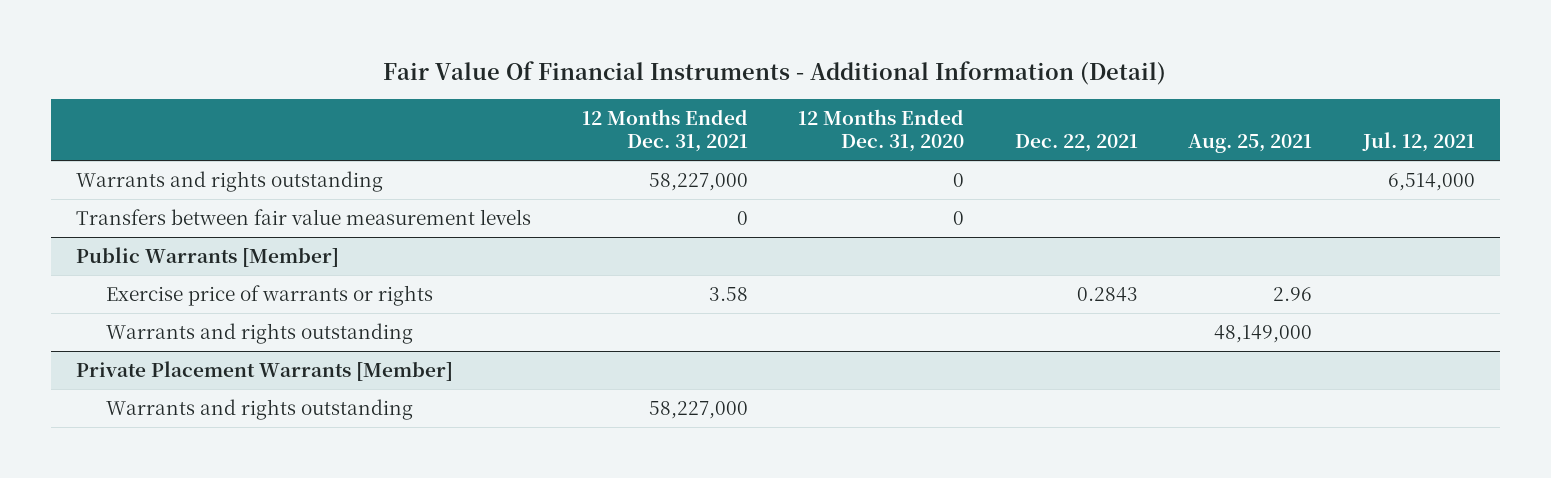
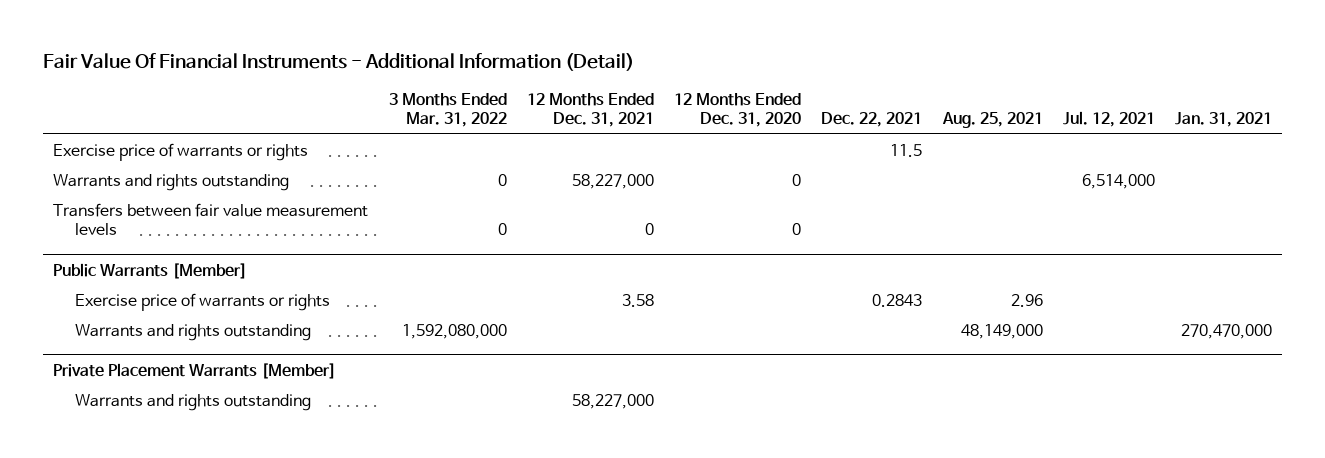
none -> [388,92,507,128] 3 Months Ended Mar. 31, 2022
none -> [1175,112,1273,128] Jan. 31, 2021
none -> [53,142,309,161] Exercise price of warrants or rights

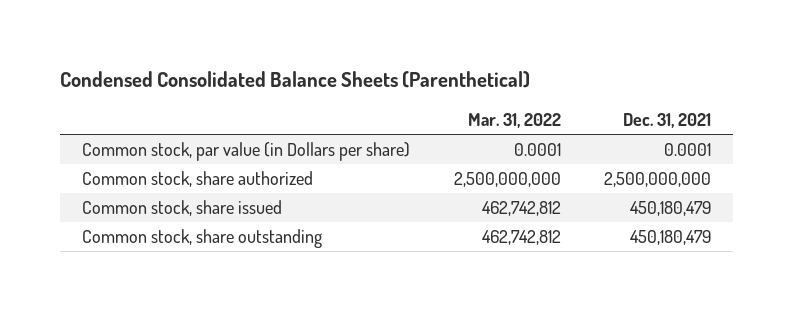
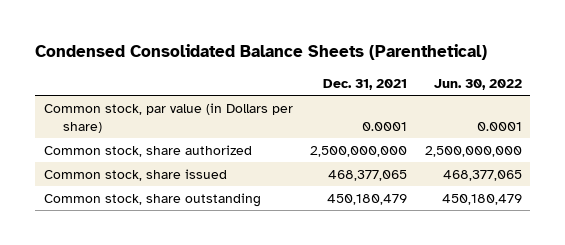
[467,113,561,129] Mar. 31, 2022 -> none
none -> [433,79,522,91] Jun. 30, 2022
[630,200,712,216] 450,180,479 -> [328,169,408,181] 468,377,065

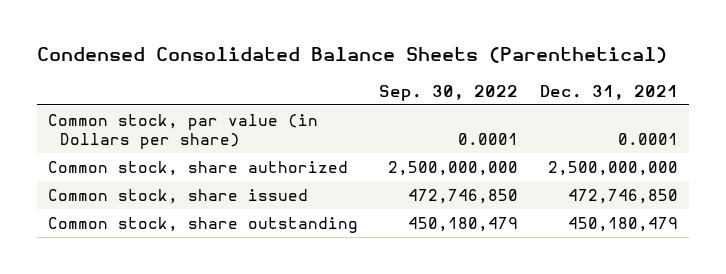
[433,79,522,91] Jun. 30, 2022 -> none
none -> [379,84,519,101] Sep. 30, 2022
[328,169,408,181] 468,377,065 -> [568,188,679,204] 472,746,850

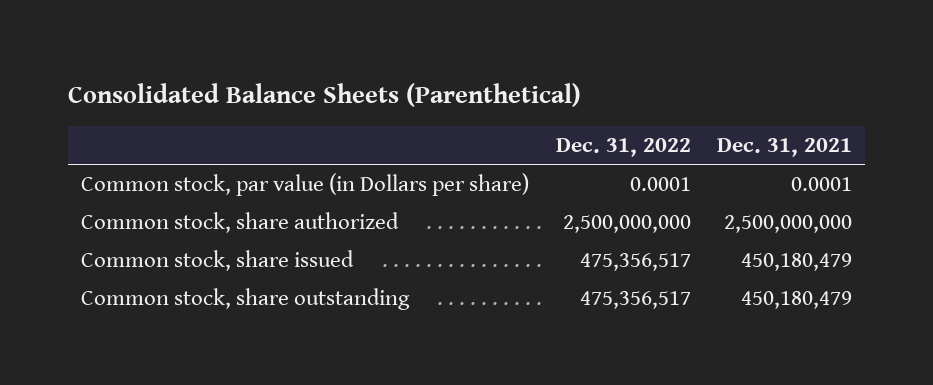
[37,47,668,64] Condensed Consolidated Balance Sheets (Parenthetical) -> [67,82,581,107] Consolidated Balance Sheets (Parenthetical)
[379,84,519,101] Sep. 30, 2022 -> none
none -> [555,137,691,157] Dec. 31, 2022
[568,188,679,204] 472,746,850 -> [741,253,853,272] 450,180,479

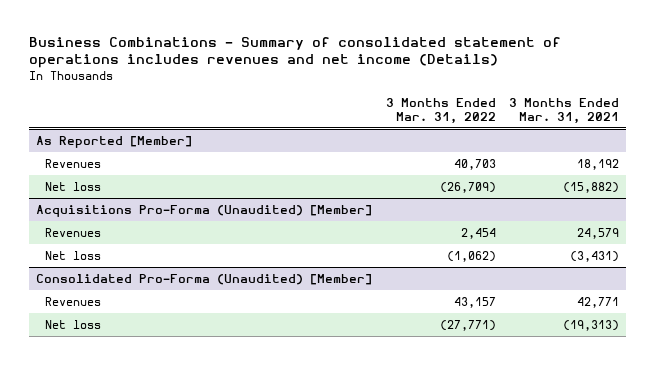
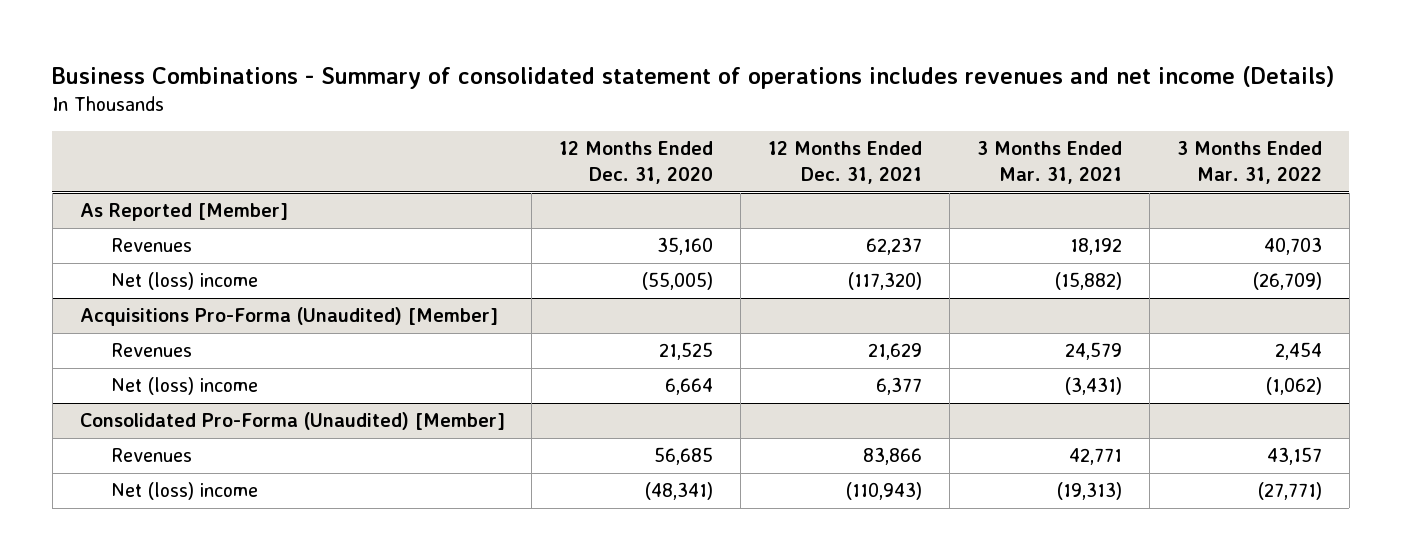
none -> [559,141,714,185] 12 Months Ended Dec. 31, 2020
none -> [768,141,923,185] 12 Months Ended Dec. 31, 2021
[44,181,101,191] Net loss -> [110,272,258,291] Net (loss) income
[44,250,101,260] Net loss -> [110,377,258,396] Net (loss) income
[44,319,101,329] Net loss -> [110,482,258,501] Net (loss) income

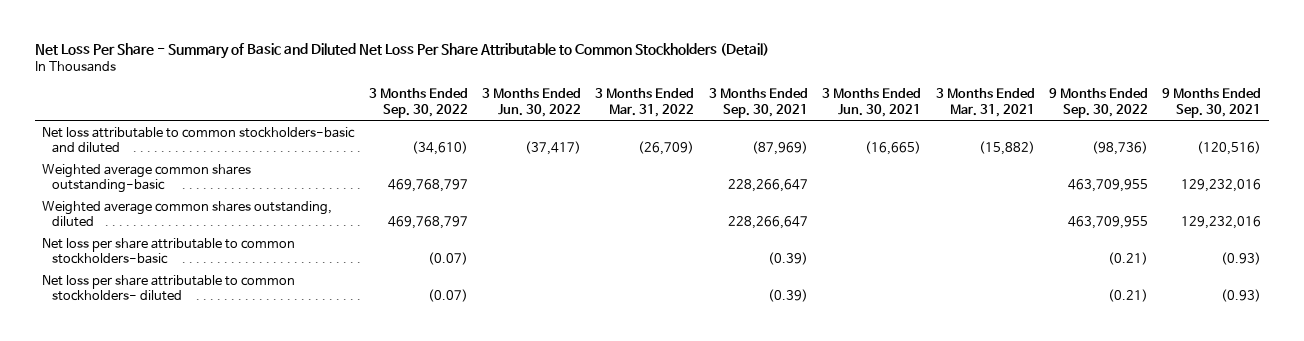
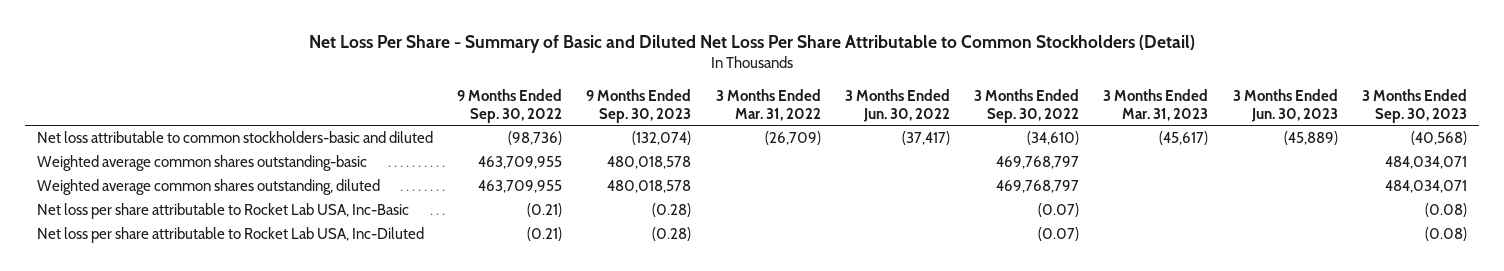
[708,88,808,118] 3 Months Ended Sep. 30, 2021 -> none
[822,88,922,117] 3 Months Ended Jun. 30, 2021 -> none
[935,88,1035,117] 3 Months Ended Mar. 31, 2021 -> none
[1162,88,1262,118] 9 Months Ended Sep. 30, 2021 -> none
none -> [586,88,692,123] 9 Months Ended Sep. 30, 2023
none -> [1103,88,1209,121] 3 Months Ended Mar. 31, 2023
none -> [1232,88,1338,122] 3 Months Ended Jun. 30, 2023
none -> [1362,88,1468,123] 3 Months Ended Sep. 30, 2023
[42,237,296,264] Net loss per share attributable to common stockholders-basic -> [36,203,409,220] Net loss per share attributable to Rocket Lab USA, Inc-Basic
[42,274,296,301] Net loss per share attributable to common stockholders- diluted -> [36,227,424,244] Net loss per share attributable to Rocket Lab USA, Inc-Diluted

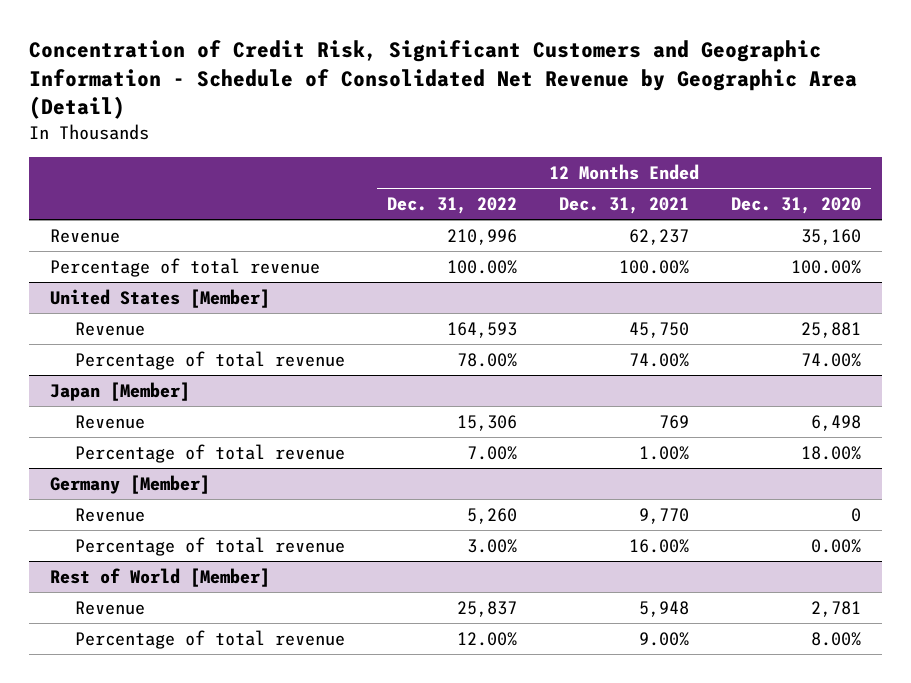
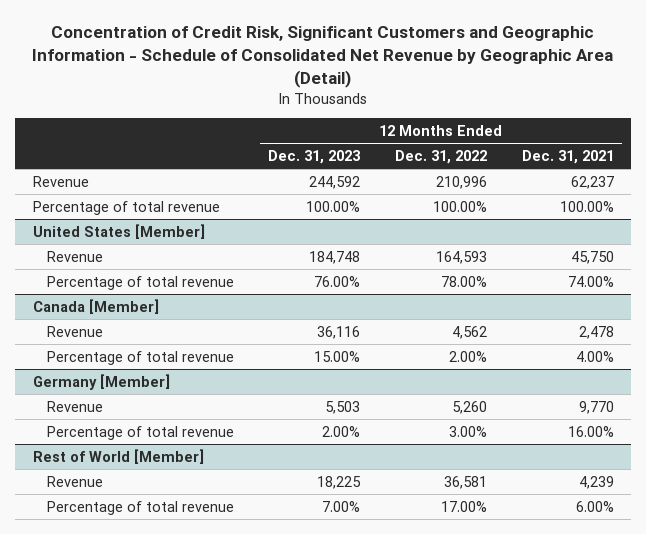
[730,197,861,215] Dec. 31, 2020 -> none
none -> [268,149,361,164] Dec. 31, 2023
[49,382,190,402] Japan [Member] -> none
none -> [32,298,159,314] Canada [Member]
[457,415,518,432] 15,306 -> [452,325,488,339] 4,562
[659,415,690,430] 769 -> [578,325,614,339] 2,478
[467,446,518,461] 7.00% -> [449,350,488,362] 2.00%
[639,446,690,461] 1.00% -> [575,350,614,362] 4.00%
[457,601,518,618] 25,837 -> [444,475,488,489] 36,581
[639,601,690,618] 5,948 -> [578,475,614,489] 4,239
[457,632,518,647] 12.00% -> [441,500,488,512] 17.00%
[639,632,690,647] 9.00% -> [575,500,614,512] 6.00%

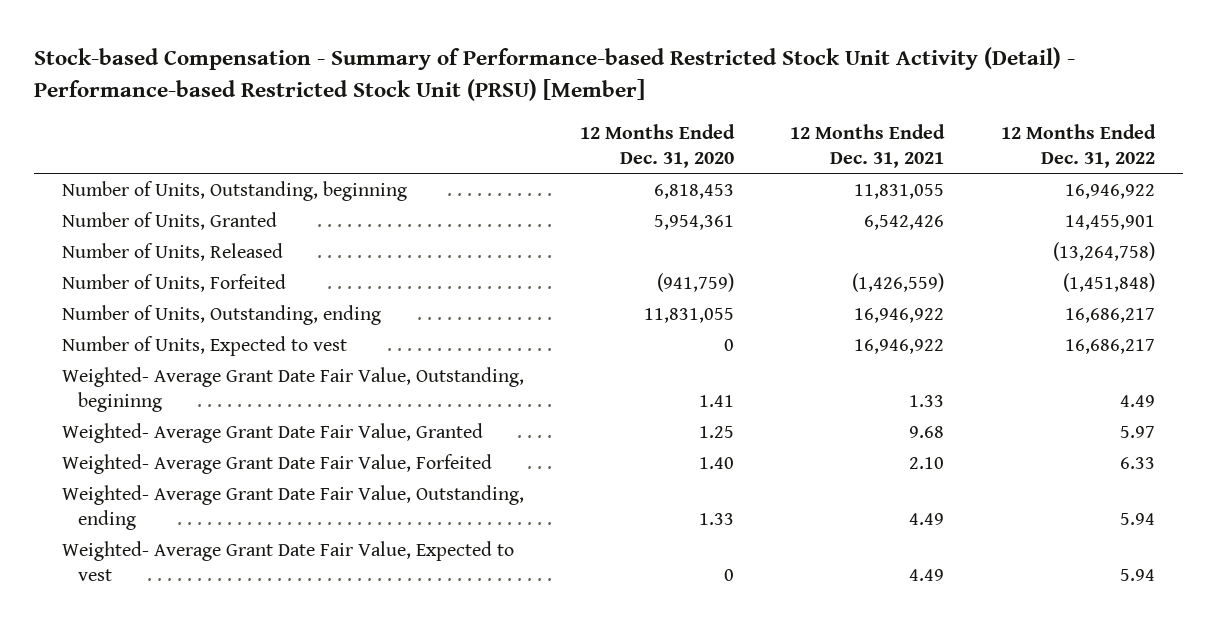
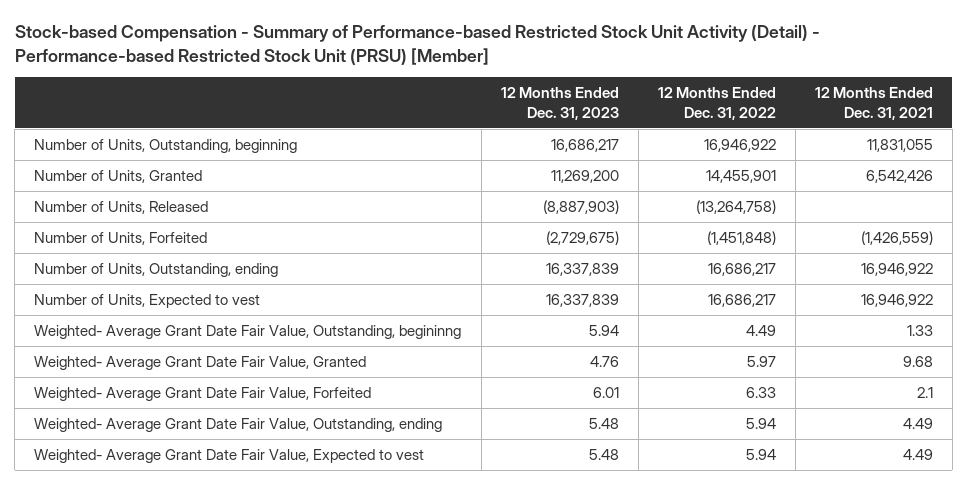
[580,123,736,169] 12 Months Ended Dec. 31, 2020 -> none
none -> [500,87,619,120] 12 Months Ended Dec. 31, 2023
[909,456,945,469] 2.10 -> [916,386,933,398] 2.1

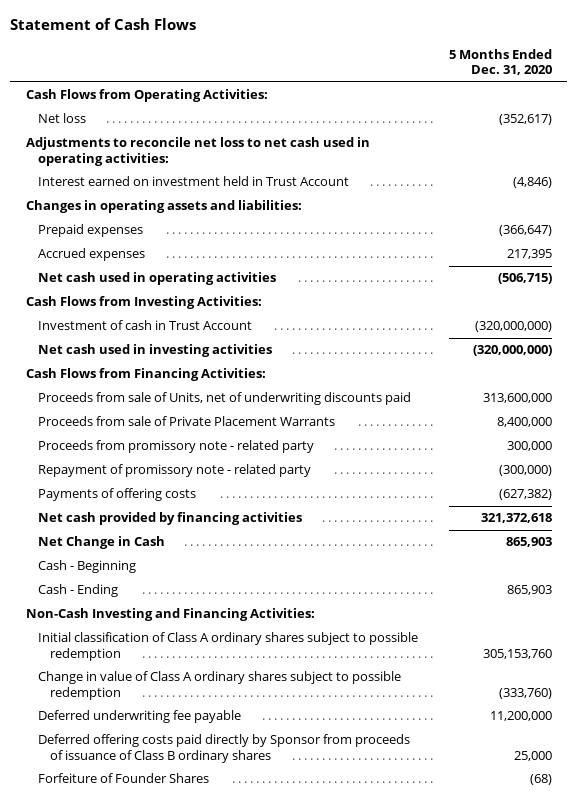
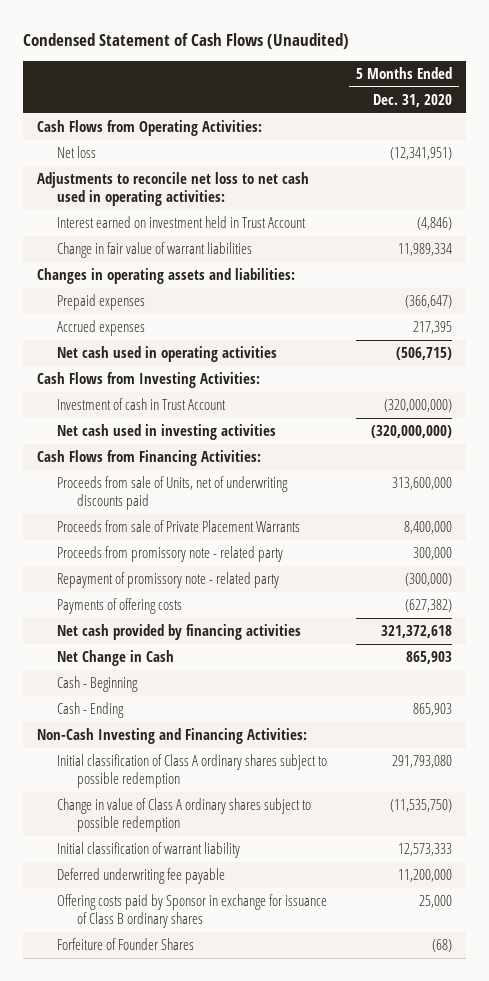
[10,17,197,30] Statement of Cash Flows -> [23,33,350,50] Condensed Statement of Cash Flows (Unaudited)
[498,114,552,126] (352,617) -> [389,147,452,161] (12,341,951)
none -> [57,242,253,259] Change in fair value of warrant liabilities
[482,648,552,659] 305,153,760 -> [391,755,452,769] 291,793,080
[498,687,552,699] (333,760) -> [389,799,452,813] (11,535,750)
none -> [57,842,241,859] Initial classification of warrant liability
[37,734,410,763] Deferred offering costs paid directly by Sponsor from proceeds of issuance of Class B ordinary shares -> [57,894,328,929] Offering costs paid by Sponsor in exchange for issuance of Class B ordinary shares

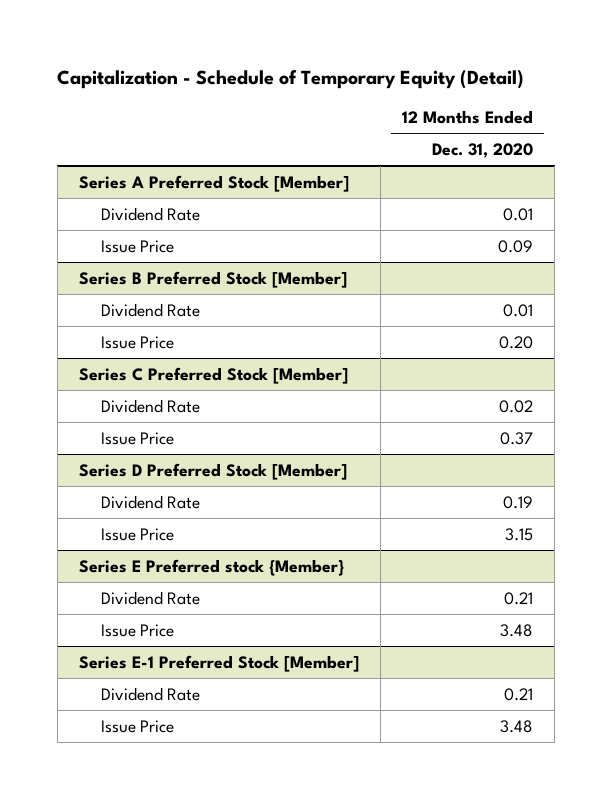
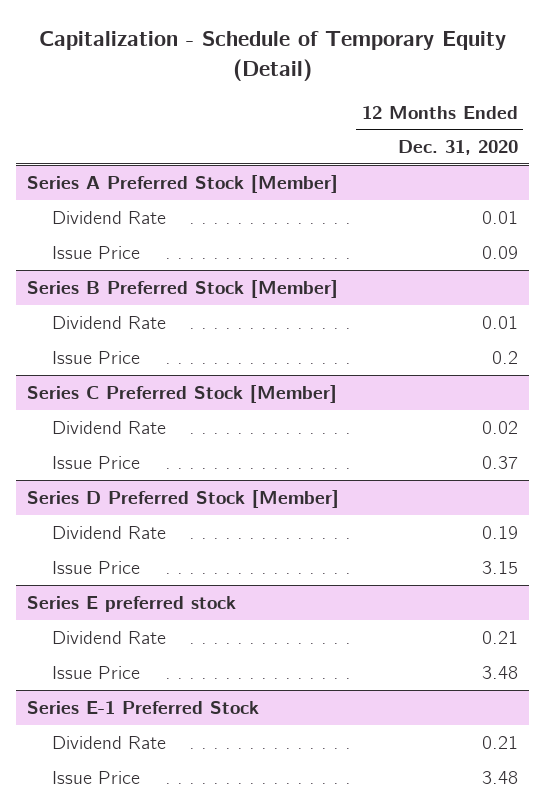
[499,335,534,349] 0.20 -> [491,350,518,364] 0.2
[78,558,345,576] Series E Preferred stock {Member} -> [27,595,237,612] Series E preferred stock
[78,654,359,672] Series E-1 Preferred Stock [Member] -> [27,700,260,714] Series E-1 Preferred Stock

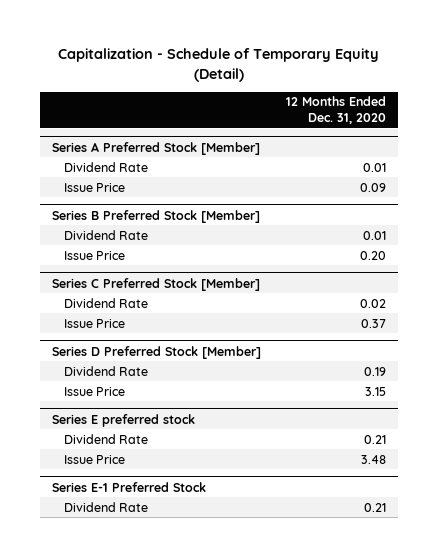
[491,350,518,364] 0.2 -> [359,250,386,260] 0.20
[52,770,141,784] Issue Price -> none

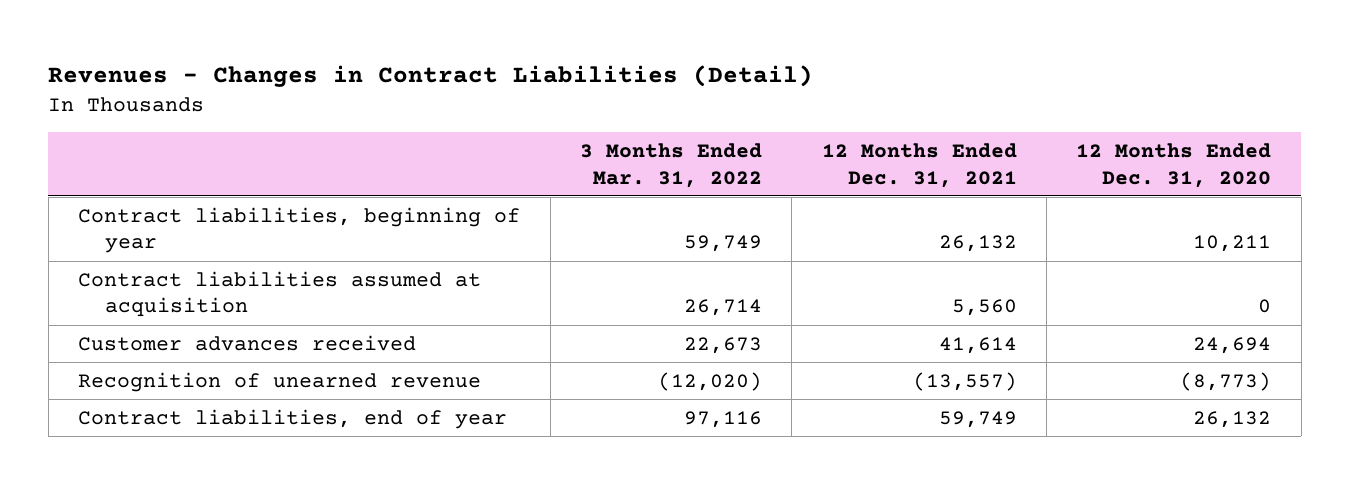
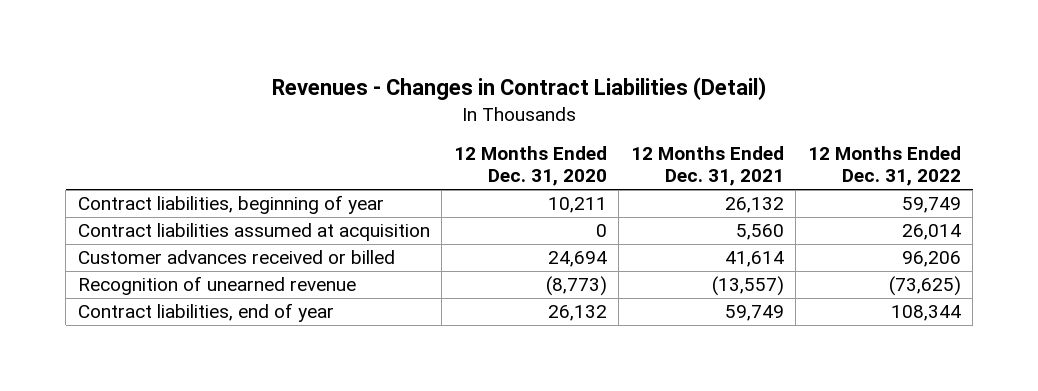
[579,142,762,188] 3 Months Ended Mar. 31, 2022 -> none
none -> [807,146,961,187] 12 Months Ended Dec. 31, 2022
[78,334,417,351] Customer advances received -> [77,250,395,265] Customer advances received or billed

